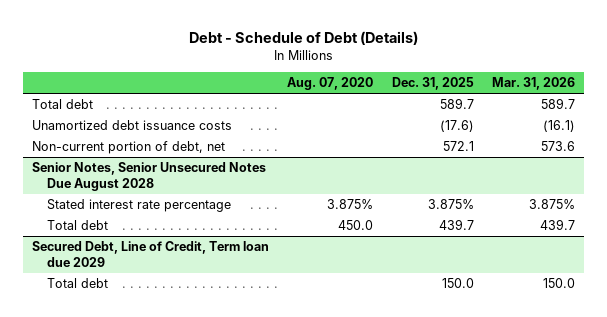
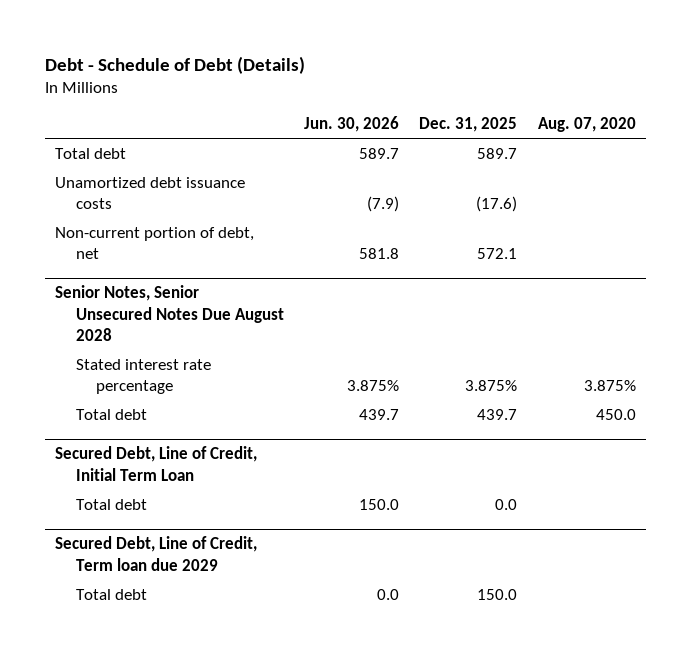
[491,77,575,91] Mar. 31, 2026 -> none
none -> [304,115,400,132] Jun. 30, 2026
none -> [55,446,258,481] Secured Debt, Line of Credit, Initial Term Loan
none -> [75,498,147,510] Total debt

